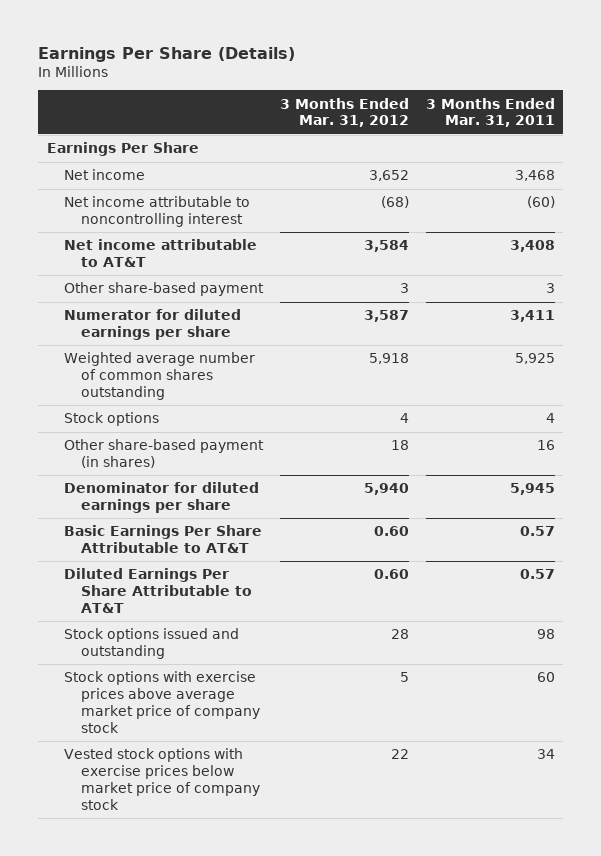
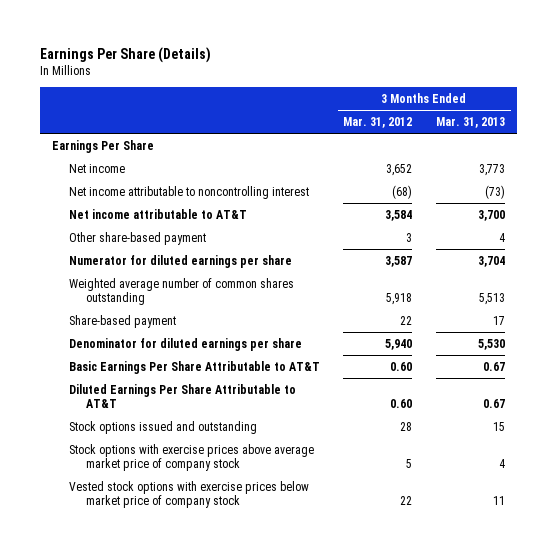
[425,97,555,128] 3 Months Ended Mar. 31, 2011 -> none
none -> [435,117,505,129] Mar. 31, 2013
[63,412,159,427] Stock options -> none
[63,439,264,468] Other share-based payment (in shares) -> [69,314,177,328] Share-based payment
[390,440,409,451] 18 -> [400,315,413,325] 22

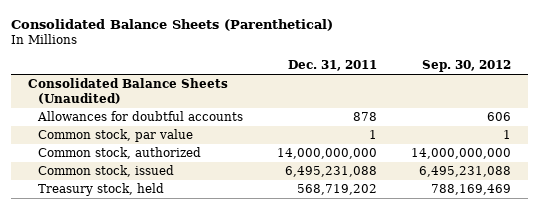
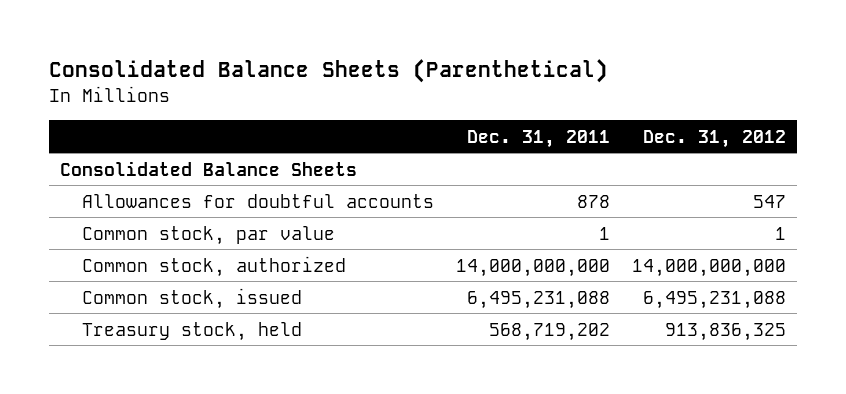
[422,60,512,73] Sep. 30, 2012 -> none
none -> [643,129,787,148] Dec. 31, 2012
[27,78,228,104] Consolidated Balance Sheets (Unaudited) -> [60,160,358,176] Consolidated Balance Sheets

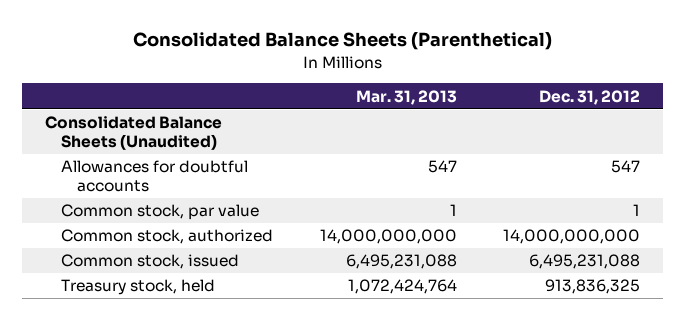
[467,129,611,148] Dec. 31, 2011 -> none
none -> [355,89,457,105] Mar. 31, 2013
[60,160,358,176] Consolidated Balance Sheets -> [45,116,223,150] Consolidated Balance Sheets (Unaudited)

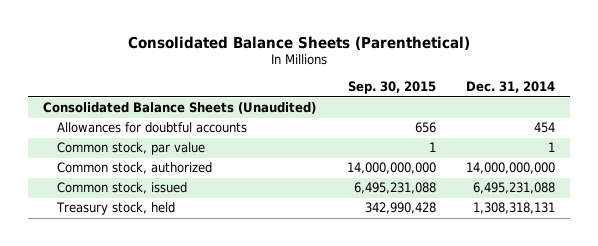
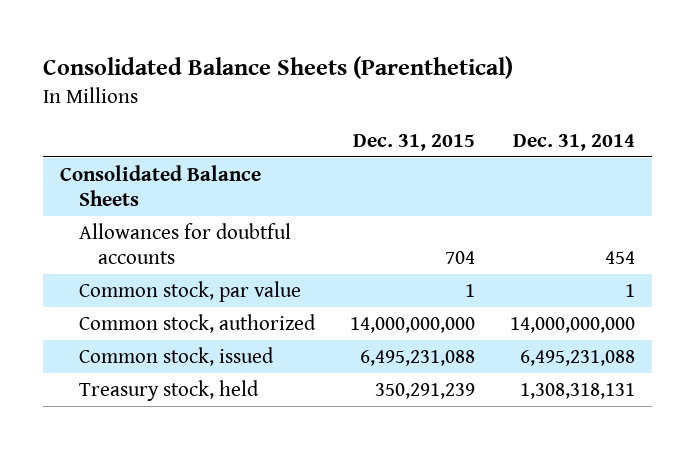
[347,81,436,95] Sep. 30, 2015 -> none
none -> [353,133,476,151] Dec. 31, 2015
[43,102,317,115] Consolidated Balance Sheets (Unaudited) -> [60,164,262,207] Consolidated Balance Sheets

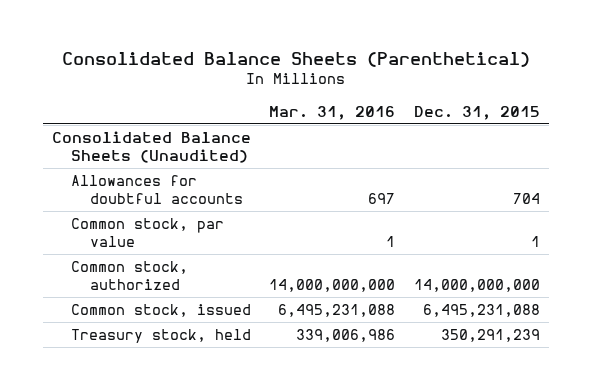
[512,133,635,151] Dec. 31, 2014 -> none
none -> [269,105,396,120] Mar. 31, 2016
[60,164,262,207] Consolidated Balance Sheets -> [51,131,251,164] Consolidated Balance Sheets (Unaudited)

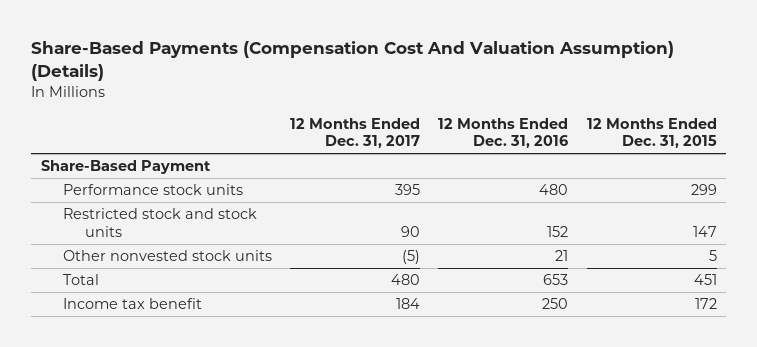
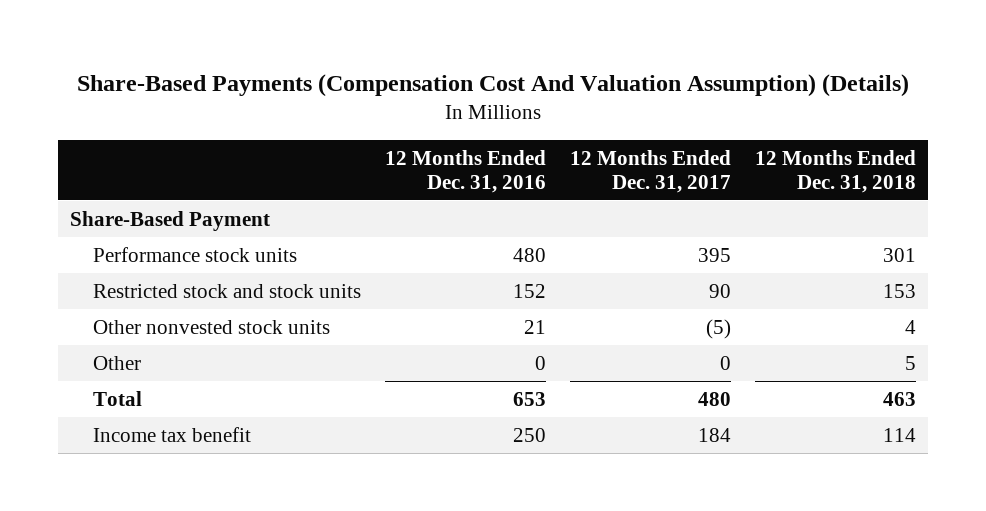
[586,117,717,149] 12 Months Ended Dec. 31, 2015 -> none
none -> [754,149,916,193] 12 Months Ended Dec. 31, 2018
none -> [92,355,141,370] Other

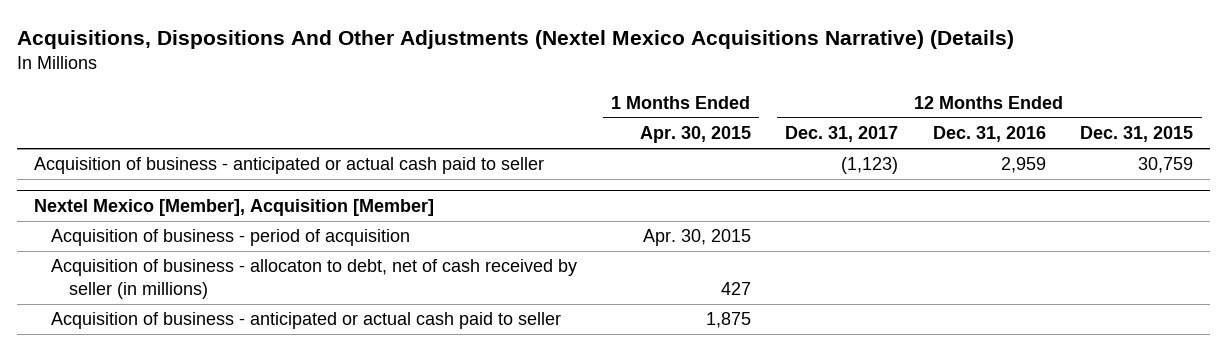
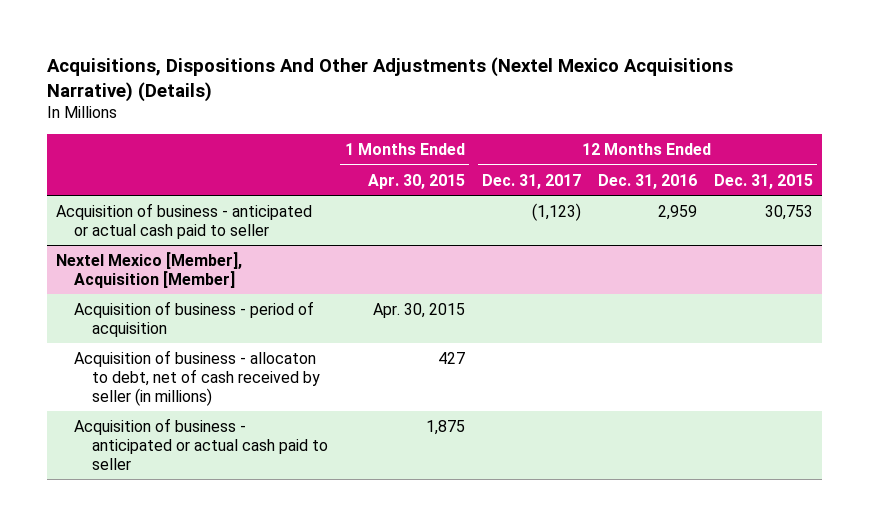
[1137,157,1193,174] 30,759 -> [764,204,813,220] 30,753

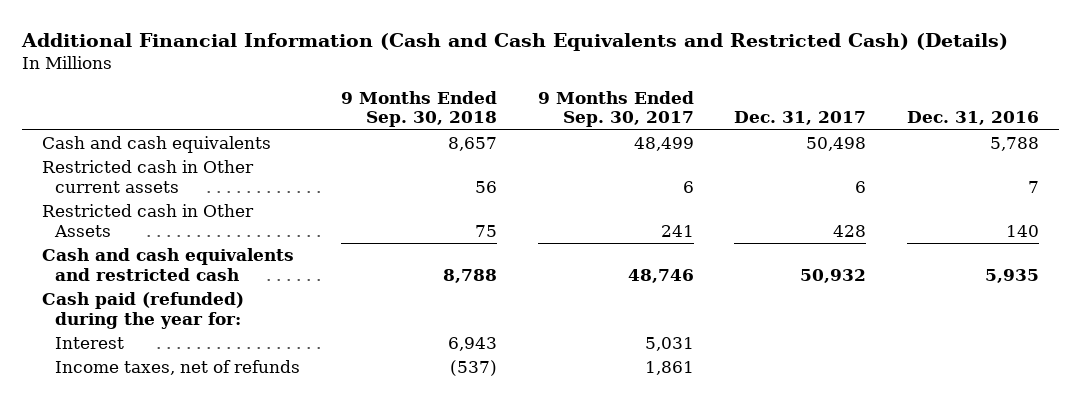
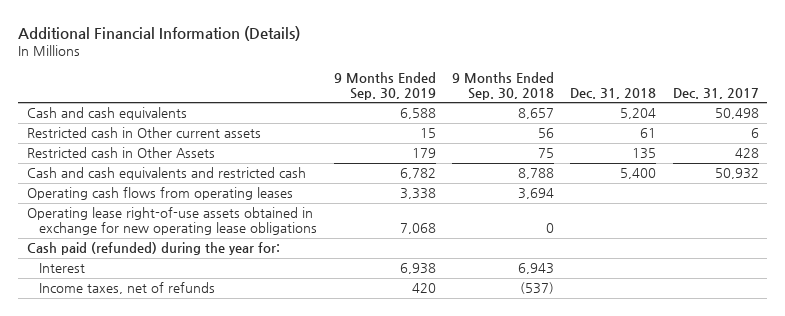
[20,33,1008,52] Additional Financial Information (Cash and Cash Equivalents and Restricted Cash) (Details) -> [18,25,301,41] Additional Financial Information (Details)
[537,90,694,128] 9 Months Ended Sep. 30, 2017 -> none
[906,111,1039,126] Dec. 31, 2016 -> none
none -> [333,71,436,100] 9 Months Ended Sep. 30, 2019
none -> [570,87,657,99] Dec. 31, 2018
none -> [26,187,293,201] Operating cash flows from operating leases
none -> [26,207,318,236] Operating lease right-of-use assets obtained in exchange for new operating lease obligations

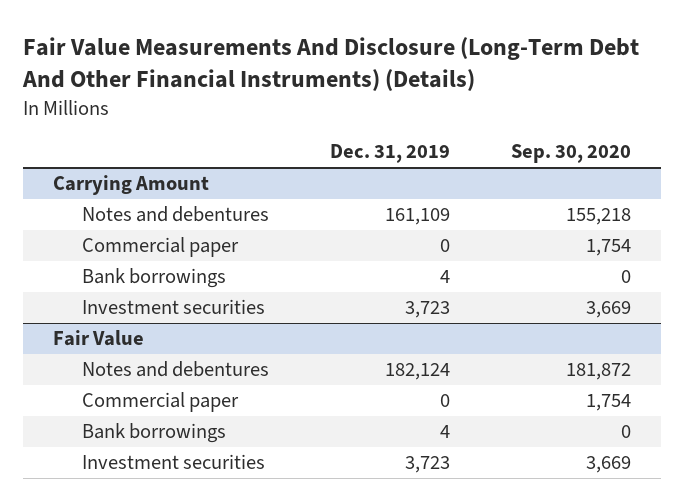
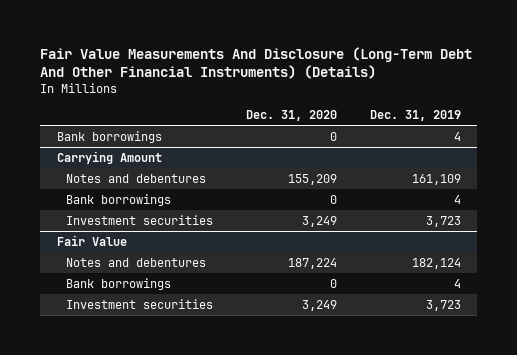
[510,144,631,164] Sep. 30, 2020 -> none
none -> [245,110,337,122] Dec. 31, 2020
none -> [56,130,162,143] Bank borrowings
[82,237,240,258] Commercial paper -> none
[82,392,240,413] Commercial paper -> none

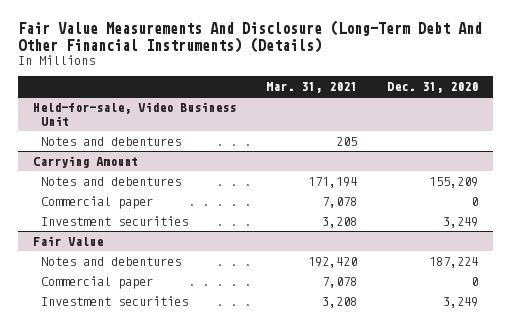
[369,110,461,122] Dec. 31, 2019 -> none
none -> [265,82,357,94] Mar. 31, 2021
[56,130,162,143] Bank borrowings -> none
none -> [32,101,236,126] Held-for-sale, Video Business Unit
none -> [41,136,182,146] Notes and debentures
[65,193,171,206] Bank borrowings -> none
none -> [41,195,154,209] Commercial paper
[65,277,171,290] Bank borrowings -> none
none -> [41,275,154,289] Commercial paper

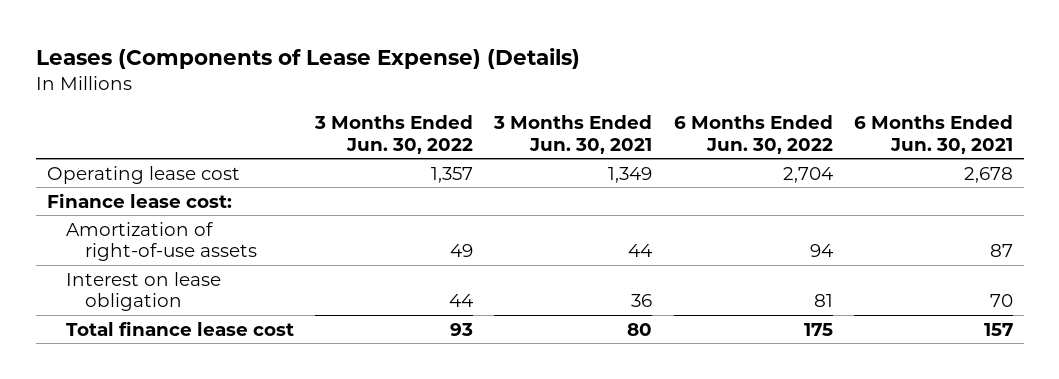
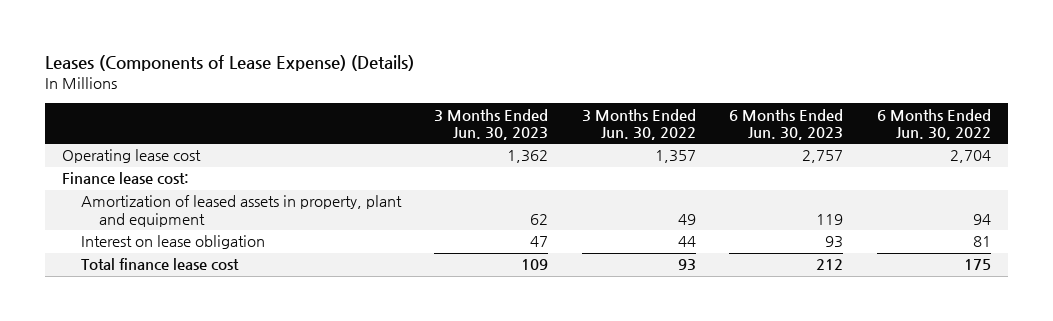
[493,114,653,154] 3 Months Ended Jun. 30, 2021 -> none
[853,114,1013,154] 6 Months Ended Jun. 30, 2021 -> none
none -> [434,108,549,141] 3 Months Ended Jun. 30, 2023
none -> [729,108,844,141] 6 Months Ended Jun. 30, 2023
[65,221,257,262] Amortization of right-of-use assets -> [80,195,402,228] Amortization of leased assets in property, plant and equipment

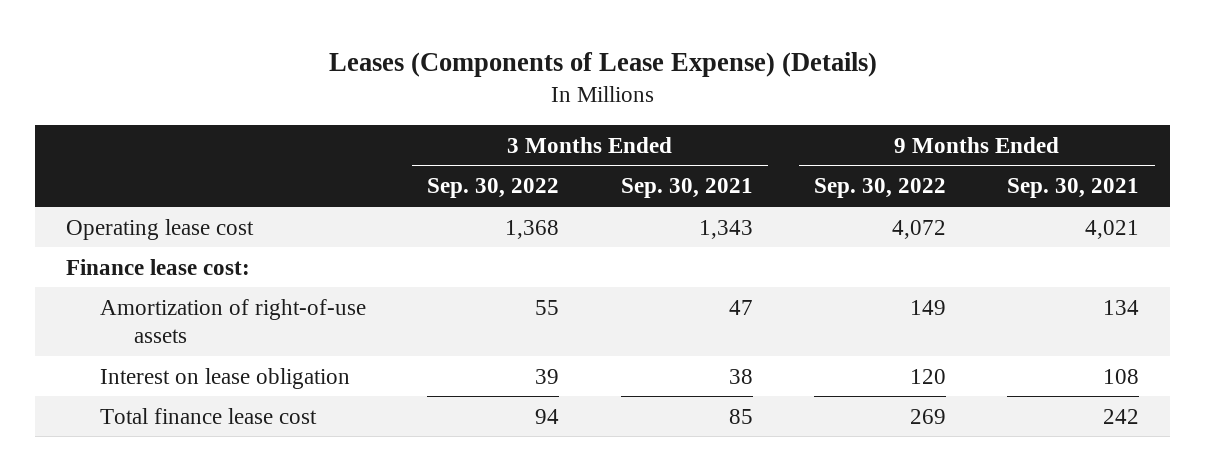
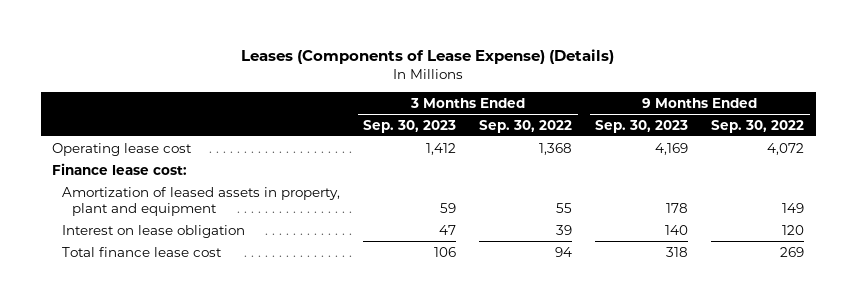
[620,178,753,199] Sep. 30, 2021 -> none
[1007,178,1140,199] Sep. 30, 2021 -> none
none -> [363,119,457,133] Sep. 30, 2023
none -> [595,119,689,133] Sep. 30, 2023
[99,298,366,344] Amortization of right-of-use assets -> [62,186,341,216] Amortization of leased assets in property, plant and equipment

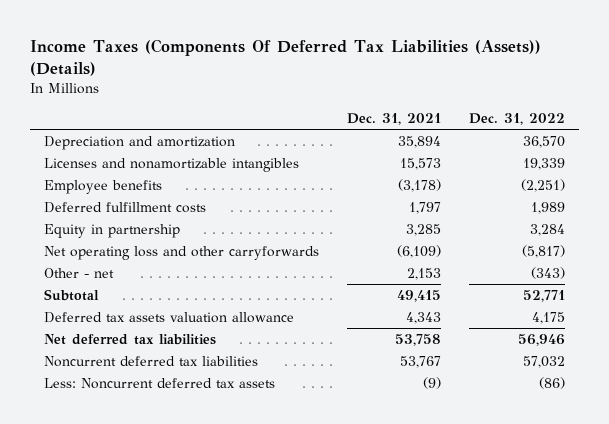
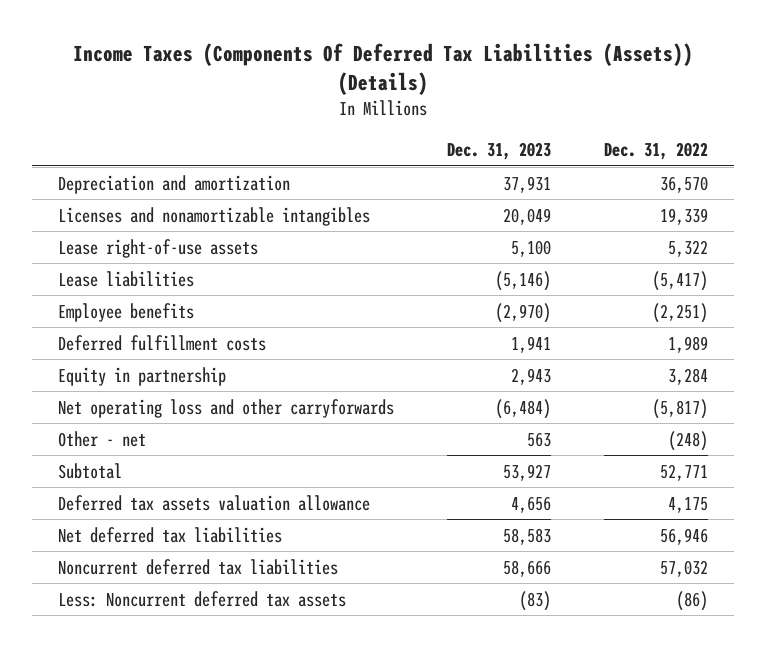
[347,113,442,126] Dec. 31, 2021 -> none
none -> [447,142,552,161] Dec. 31, 2023
none -> [58,238,259,258] Lease right-of-use assets
none -> [58,270,195,287] Lease liabilities
[531,266,566,279] (343) -> [667,430,708,451] (248)

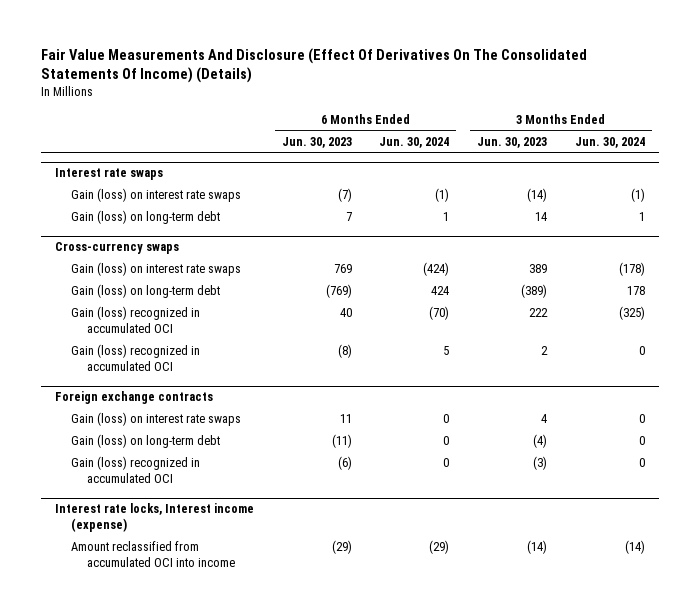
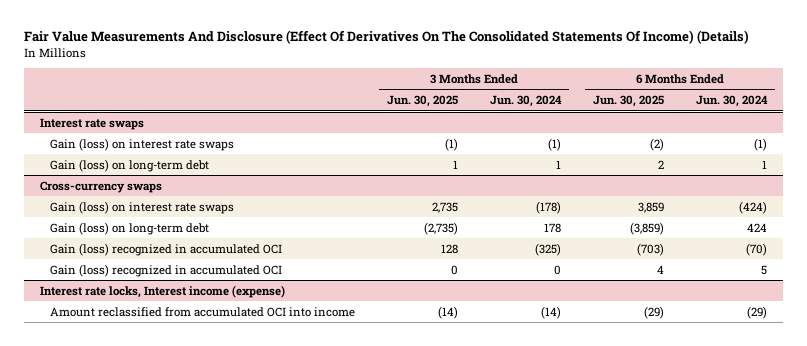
[281,136,352,148] Jun. 30, 2023 -> none
[477,136,548,148] Jun. 30, 2023 -> none
none -> [386,95,458,108] Jun. 30, 2025
none -> [593,95,665,108] Jun. 30, 2025
[54,391,213,405] Foreign exchange contracts -> none
[71,412,242,427] Gain (loss) on interest rate swaps -> none
[71,434,221,449] Gain (loss) on long-term debt -> none
[71,456,201,484] Gain (loss) recognized in accumulated OCI -> none

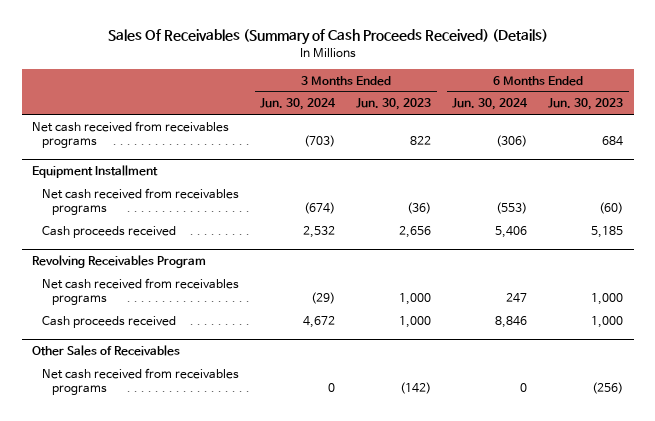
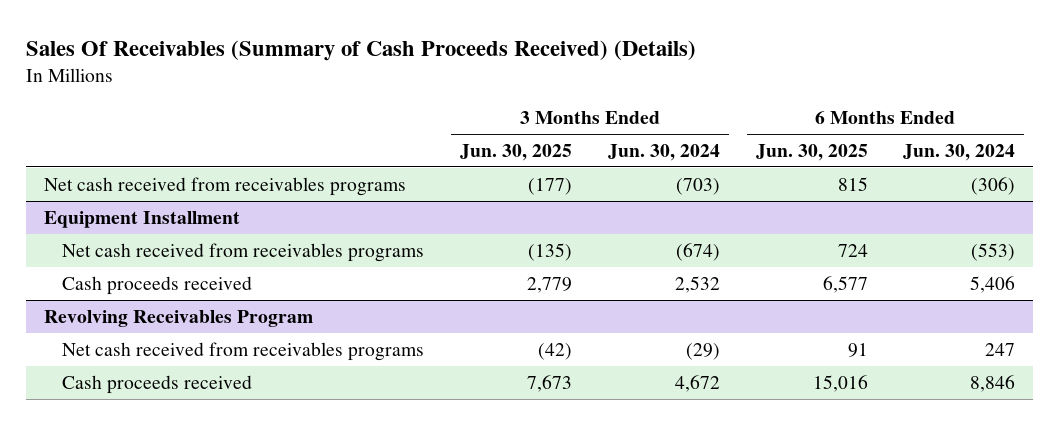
[356,98,432,111] Jun. 30, 2023 -> none
[548,98,624,111] Jun. 30, 2023 -> none
none -> [459,143,572,161] Jun. 30, 2025
none -> [755,143,868,161] Jun. 30, 2025
[32,344,181,356] Other Sales of Receivables -> none
[42,367,240,396] Net cash received from receivables programs -> none

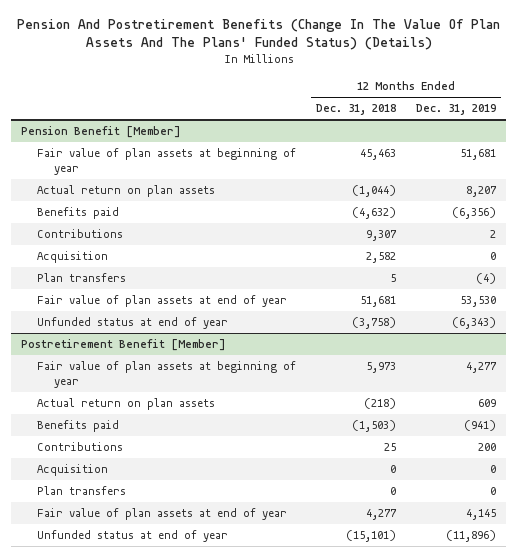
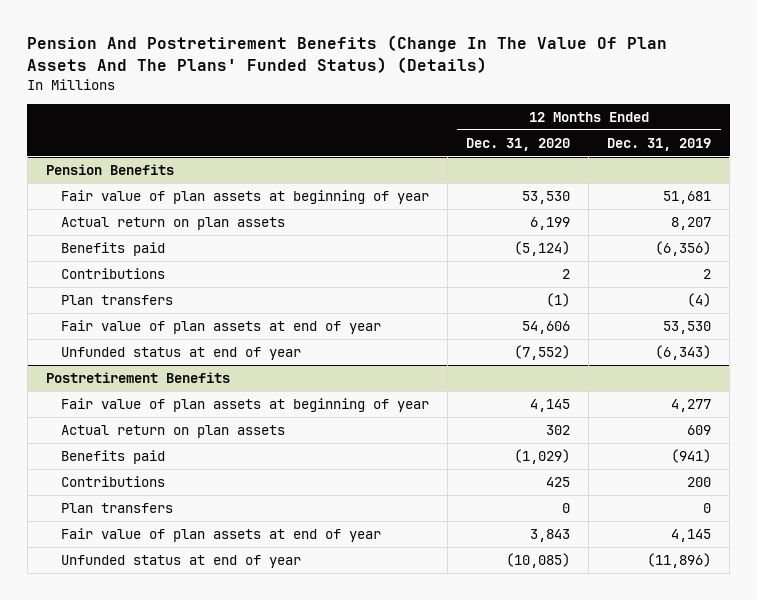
[316,104,397,116] Dec. 31, 2018 -> none
none -> [466,137,571,151] Dec. 31, 2020
[21,126,182,139] Pension Benefit [Member] -> [45,164,174,176] Pension Benefits
[37,251,109,264] Acquisition -> none
[21,339,227,352] Postretirement Benefit [Member] -> [45,372,230,384] Postretirement Benefits
[37,464,109,477] Acquisition -> none

